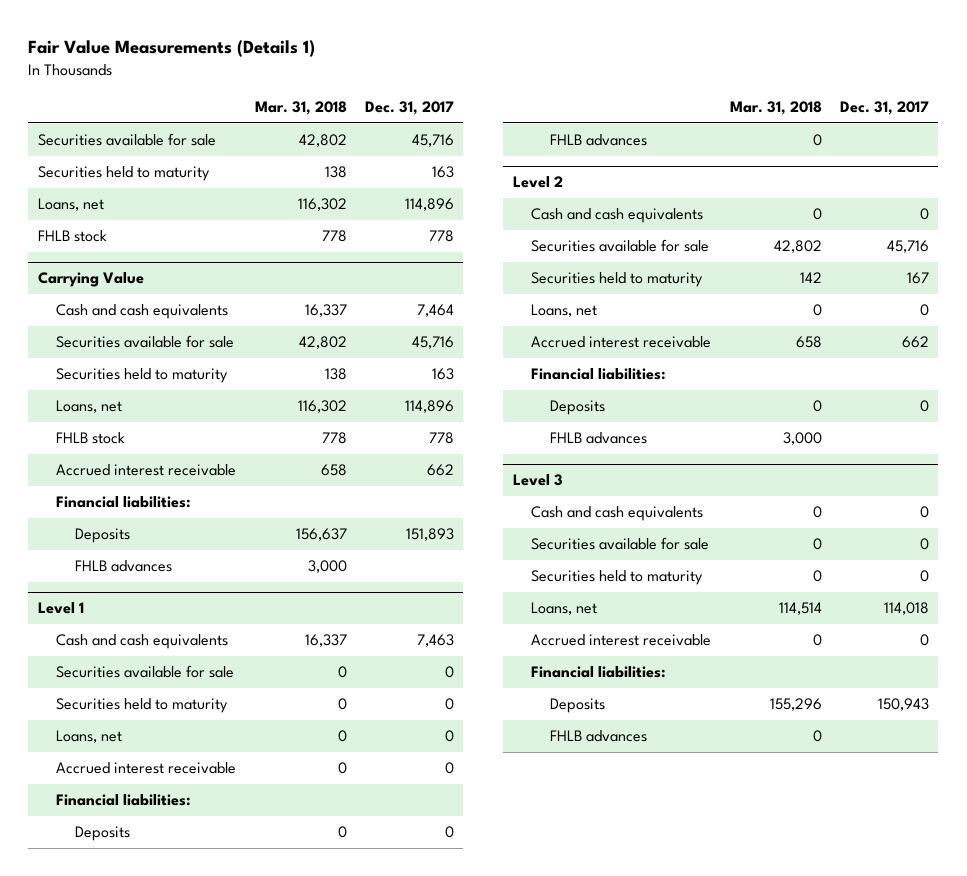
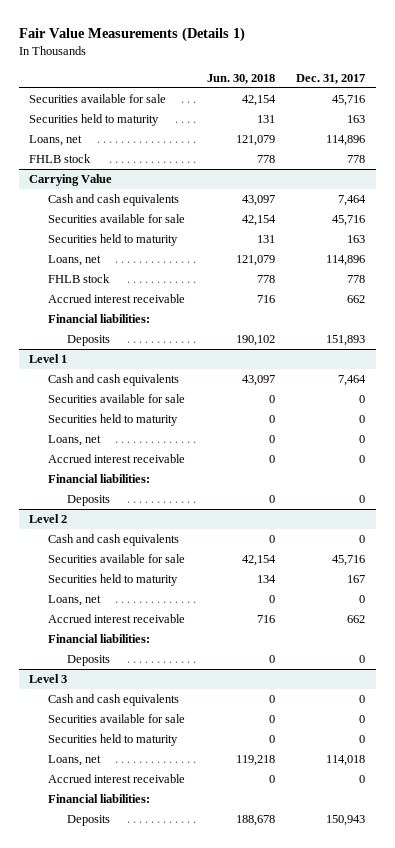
[254,101,347,116] Mar. 31, 2018 -> none
none -> [206,73,275,84] Jun. 30, 2018
[74,560,172,573] FHLB advances -> none
[417,634,455,648] 7,463 -> [338,375,367,387] 7,464
[549,134,647,147] FHLB advances -> none
[549,432,647,445] FHLB advances -> none
[549,730,647,743] FHLB advances -> none

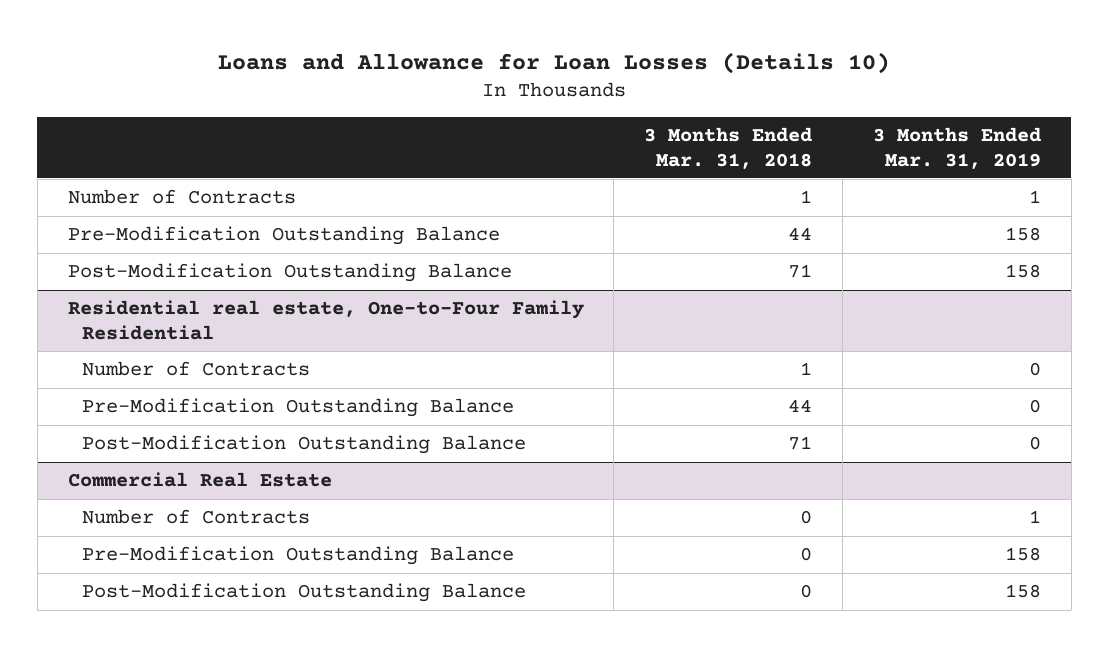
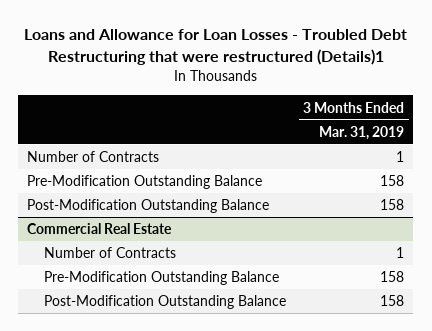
[218,51,891,74] Loans and Allowance for Loan Losses (Details 10) -> [23,29,407,66] Loans and Allowance for Loan Losses - Troubled Debt Restructuring that were restructured (Details)1
[644,127,813,169] 3 Months Ended Mar. 31, 2018 -> none
[67,300,584,340] Residential real estate, One-to-Four Family Residential -> none
[82,361,311,377] Number of Contracts -> none
[82,398,515,418] Pre-Modification Outstanding Balance -> none
[82,435,527,455] Post-Modification Outstanding Balance -> none

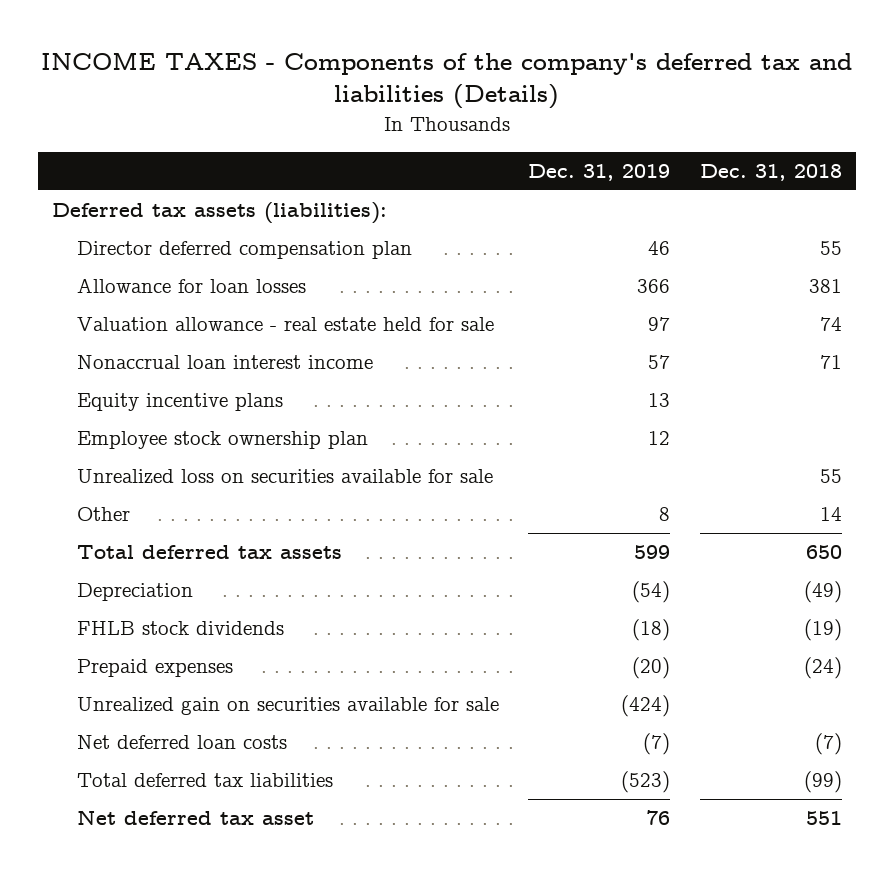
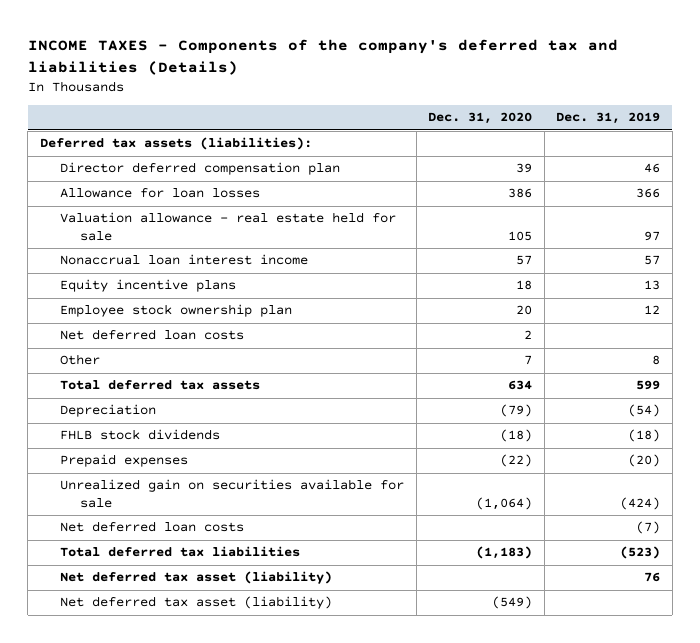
[699,163,842,181] Dec. 31, 2018 -> none
none -> [428,112,533,125] Dec. 31, 2020
[76,469,493,485] Unrealized loss on securities available for sale -> none
none -> [60,329,245,341] Net deferred loan costs
[76,810,314,826] Net deferred tax asset -> [60,571,333,585] Net deferred tax asset (liability)
none -> [60,596,333,610] Net deferred tax asset (liability)

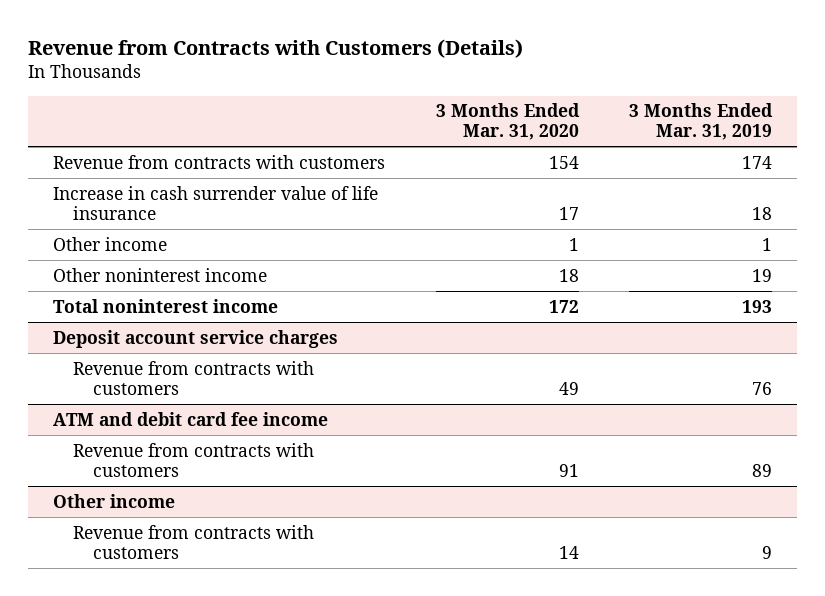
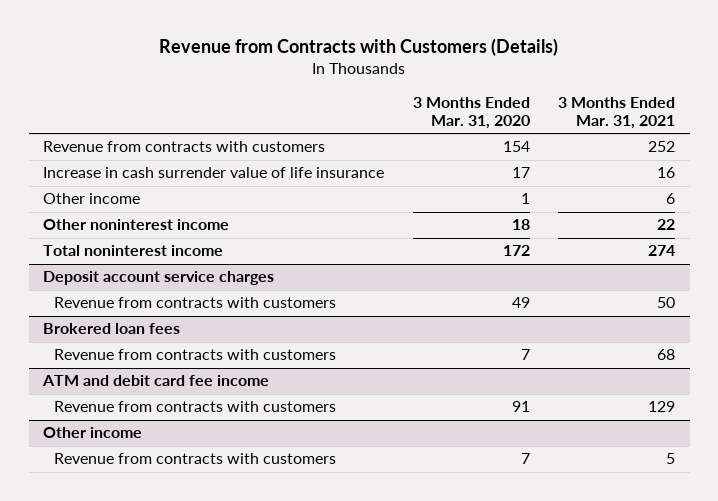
[629,103,774,141] 3 Months Ended Mar. 31, 2019 -> none
none -> [558,96,676,129] 3 Months Ended Mar. 31, 2021
none -> [42,323,180,335] Brokered loan fees
none -> [54,349,337,361] Revenue from contracts with customers
[558,545,579,559] 14 -> [520,453,530,465] 7

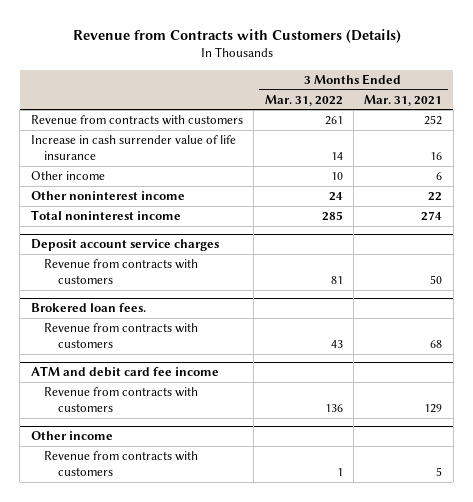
[412,96,530,129] 3 Months Ended Mar. 31, 2020 -> none
none -> [264,94,343,106] Mar. 31, 2022
[42,323,180,335] Brokered loan fees -> [30,303,146,313] Brokered loan fees.

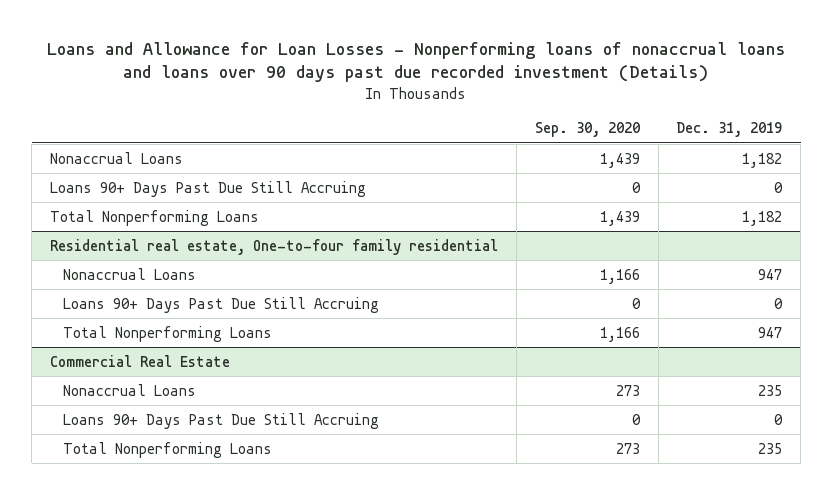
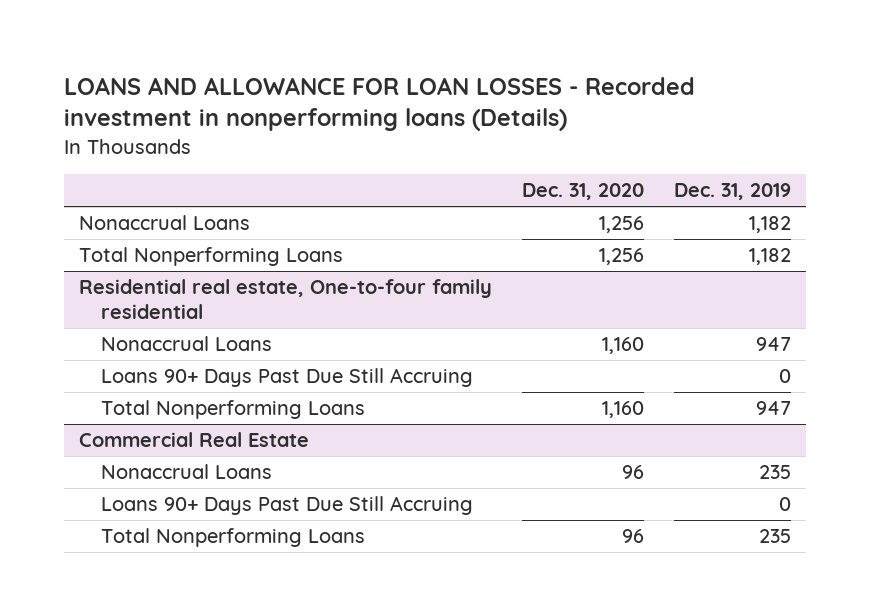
[47,41,786,83] Loans and Allowance for Loan Losses - Nonperforming loans of nonaccrual loans and loans over 90 days past due recorded investment (Details) -> [63,77,695,132] LOANS AND ALLOWANCE FOR LOAN LOSSES - Recorded investment in nonperforming loans (Details)
[534,122,640,138] Sep. 30, 2020 -> none
none -> [521,183,644,201] Dec. 31, 2020
[49,180,366,197] Loans 90+ Days Past Due Still Accruing -> none

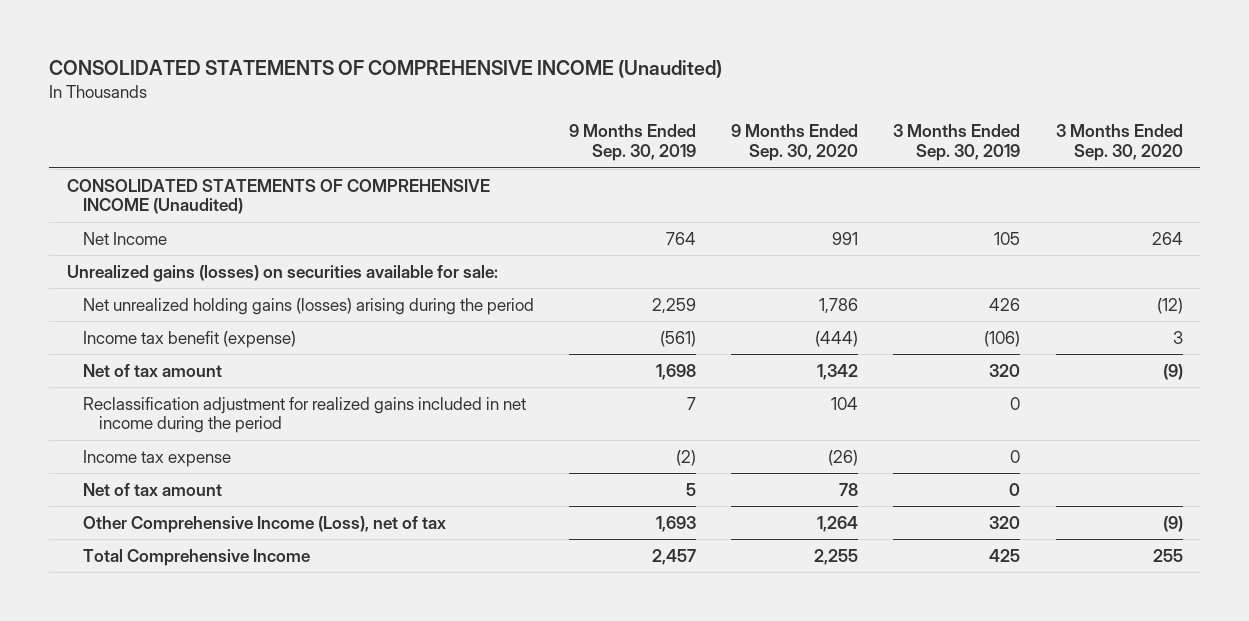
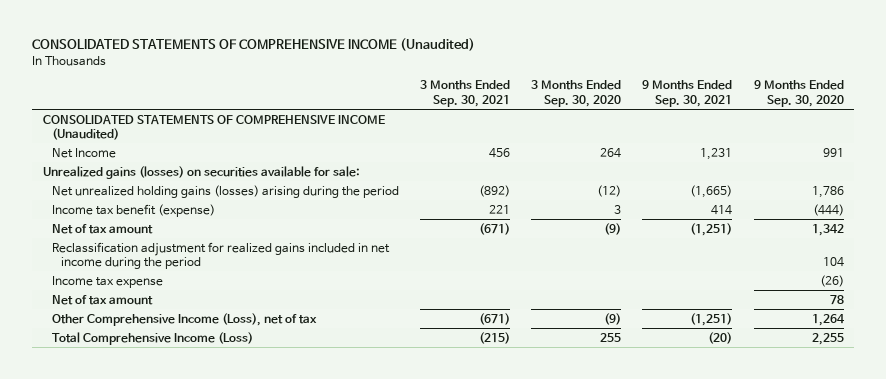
[569,124,697,162] 9 Months Ended Sep. 30, 2019 -> none
[893,124,1021,162] 3 Months Ended Sep. 30, 2019 -> none
none -> [419,80,510,107] 3 Months Ended Sep. 30, 2021
none -> [642,80,733,107] 9 Months Ended Sep. 30, 2021
[82,548,310,566] Total Comprehensive Income -> [51,331,253,345] Total Comprehensive Income (Loss)

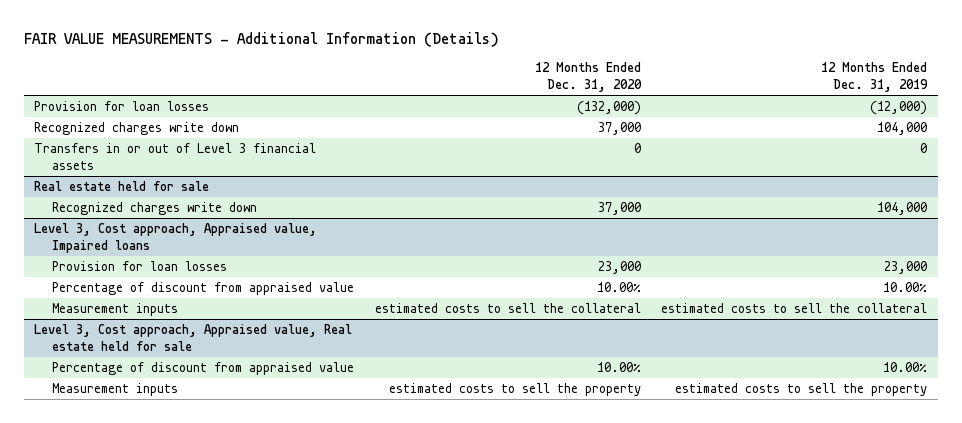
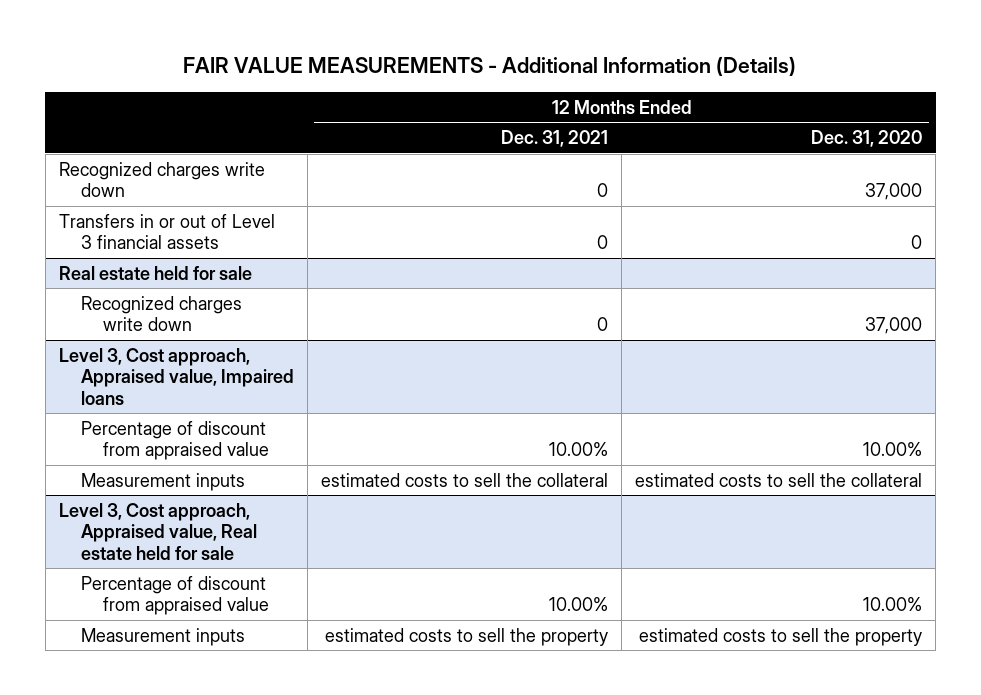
[821,62,929,93] 12 Months Ended Dec. 31, 2019 -> none
none -> [501,129,609,147] Dec. 31, 2021
[34,101,210,112] Provision for loan losses -> none
[52,261,228,272] Provision for loan losses -> none

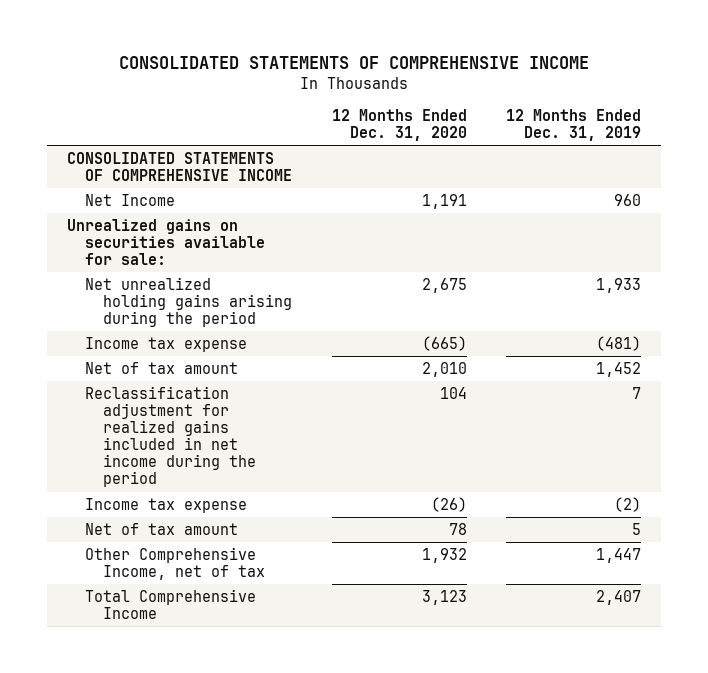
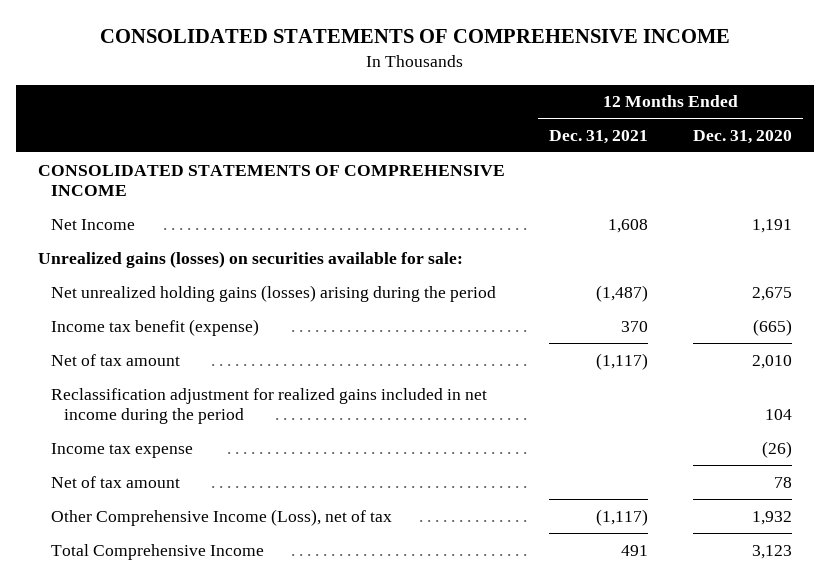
[506,108,642,141] 12 Months Ended Dec. 31, 2019 -> none
none -> [549,129,649,144] Dec. 31, 2021
[67,218,266,265] Unrealized gains on securities available for sale: -> [37,250,463,268] Unrealized gains (losses) on securities available for sale:
[85,276,293,327] Net unrealized holding gains arising during the period -> [51,284,497,302] Net unrealized holding gains (losses) arising during the period
[85,336,248,352] Income tax expense -> [51,318,260,336] Income tax benefit (expense)
[85,546,266,580] Other Comprehensive Income, net of tax -> [51,508,393,526] Other Comprehensive Income (Loss), net of tax

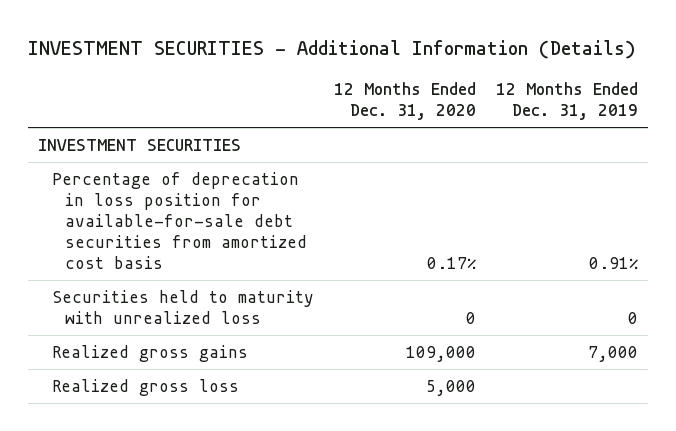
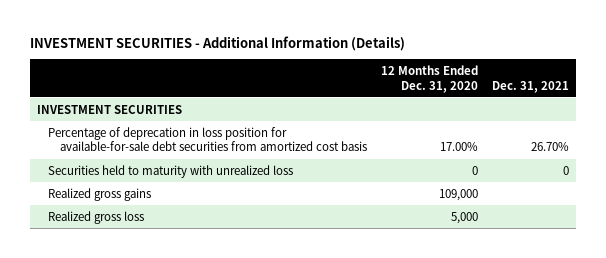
[495,81,638,120] 12 Months Ended Dec. 31, 2019 -> none
none -> [491,80,569,93] Dec. 31, 2021
[426,256,476,269] 0.17% -> [439,142,478,152] 17.00%

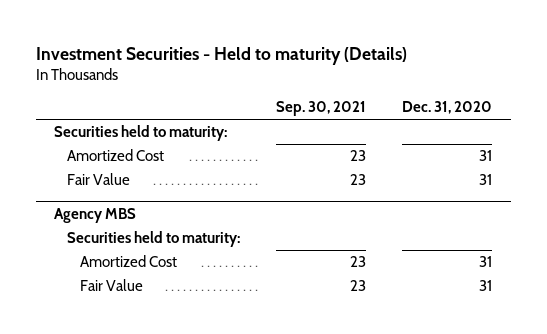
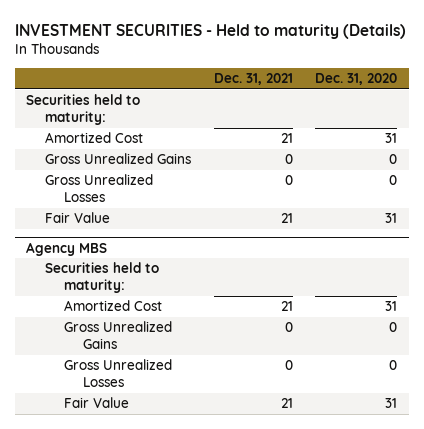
[36,46,408,65] Investment Securities - Held to maturity (Details) -> [14,23,406,39] INVESTMENT SECURITIES - Held to maturity (Details)
[276,101,367,117] Sep. 30, 2021 -> none
none -> [213,72,293,85] Dec. 31, 2021
none -> [45,153,192,165] Gross Unrealized Gains
none -> [45,174,154,202] Gross Unrealized Losses
none -> [64,321,173,349] Gross Unrealized Gains
none -> [64,359,173,387] Gross Unrealized Losses

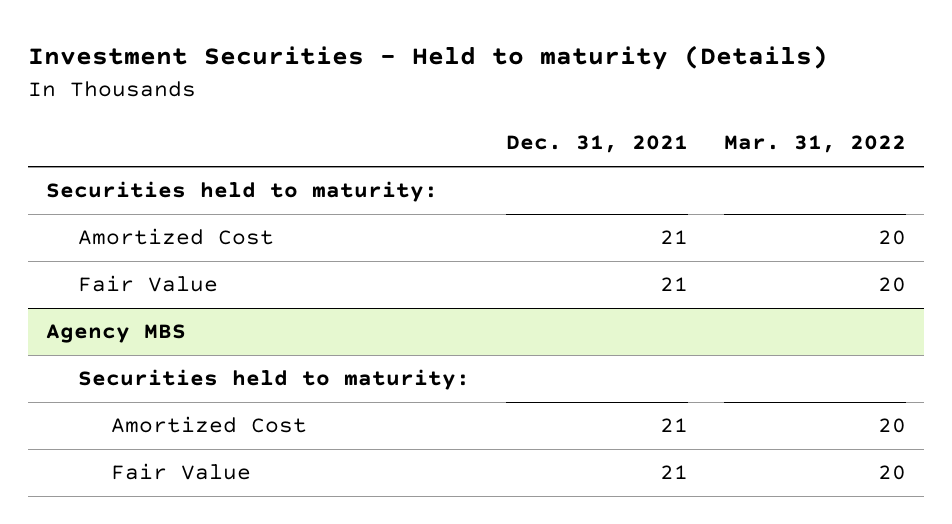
[14,23,406,39] INVESTMENT SECURITIES - Held to maturity (Details) -> [28,45,829,71] Investment Securities - Held to maturity (Details)
[315,72,398,85] Dec. 31, 2020 -> none
none -> [723,135,906,154] Mar. 31, 2022
[45,153,192,165] Gross Unrealized Gains -> none
[45,174,154,202] Gross Unrealized Losses -> none
[64,321,173,349] Gross Unrealized Gains -> none
[64,359,173,387] Gross Unrealized Losses -> none

